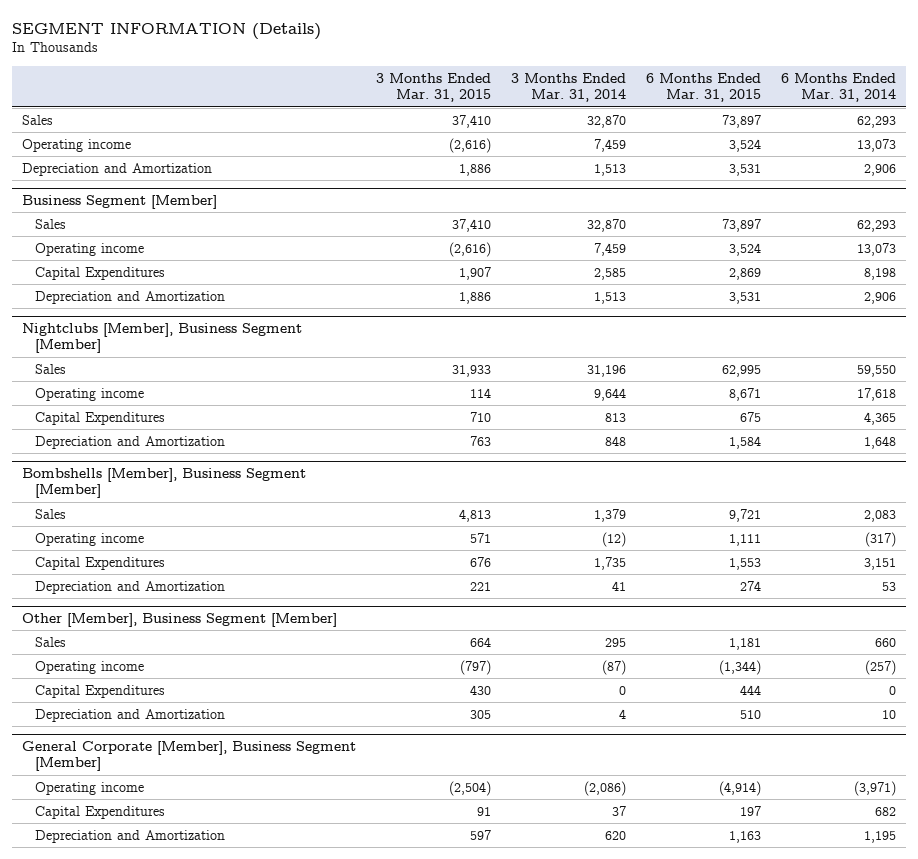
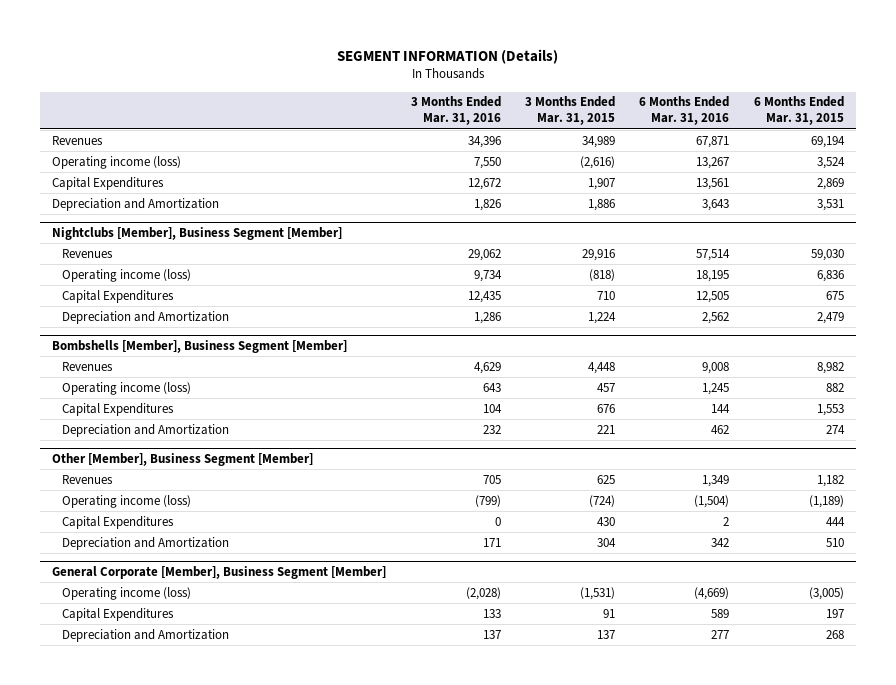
[511,73,627,103] 3 Months Ended Mar. 31, 2014 -> none
[781,73,897,103] 6 Months Ended Mar. 31, 2014 -> none
none -> [410,96,501,126] 3 Months Ended Mar. 31, 2016
none -> [639,96,730,126] 6 Months Ended Mar. 31, 2016
[22,114,54,125] Sales -> none
[22,162,213,176] Depreciation and Amortization -> none
[22,195,218,210] Business Segment [Member] -> none
[35,218,67,229] Sales -> none
[35,242,145,256] Operating income -> none
none -> [52,135,104,145] Revenues
[22,138,132,152] Operating income -> [52,155,182,169] Operating income (loss)
[35,363,67,374] Sales -> none
none -> [62,248,114,258] Revenues
[35,387,145,401] Operating income -> [62,268,192,282] Operating income (loss)
[470,387,492,398] 114 -> [589,268,616,281] (818)
[729,387,762,401] 8,671 -> [816,269,844,282] 6,836
[470,435,492,446] 763 -> [588,311,617,324] 1,224
[729,435,762,449] 1,584 -> [816,311,844,324] 2,479
[35,508,67,519] Sales -> none
none -> [62,361,114,371] Revenues
[35,532,145,546] Operating income -> [62,381,192,395] Operating income (loss)
[470,532,492,543] 571 -> [597,382,616,392] 457
[729,533,762,546] 1,111 -> [825,382,844,392] 882
[35,636,67,647] Sales -> none
none -> [62,474,114,484] Revenues
[35,660,145,674] Operating income -> [62,494,192,508] Operating income (loss)
[460,659,492,675] (797) -> [589,494,616,507] (724)
[719,659,762,675] (1,344) -> [808,494,844,508] (1,189)
[470,709,492,719] 305 -> [597,537,617,547] 304
[35,781,145,795] Operating income -> [62,586,192,600] Operating income (loss)
[449,780,492,796] (2,504) -> [580,586,616,600] (1,531)
[719,780,762,796] (4,914) -> [808,586,844,600] (3,005)
[470,829,492,840] 597 -> [597,629,616,639] 137
[729,830,762,843] 1,163 -> [825,629,844,639] 268

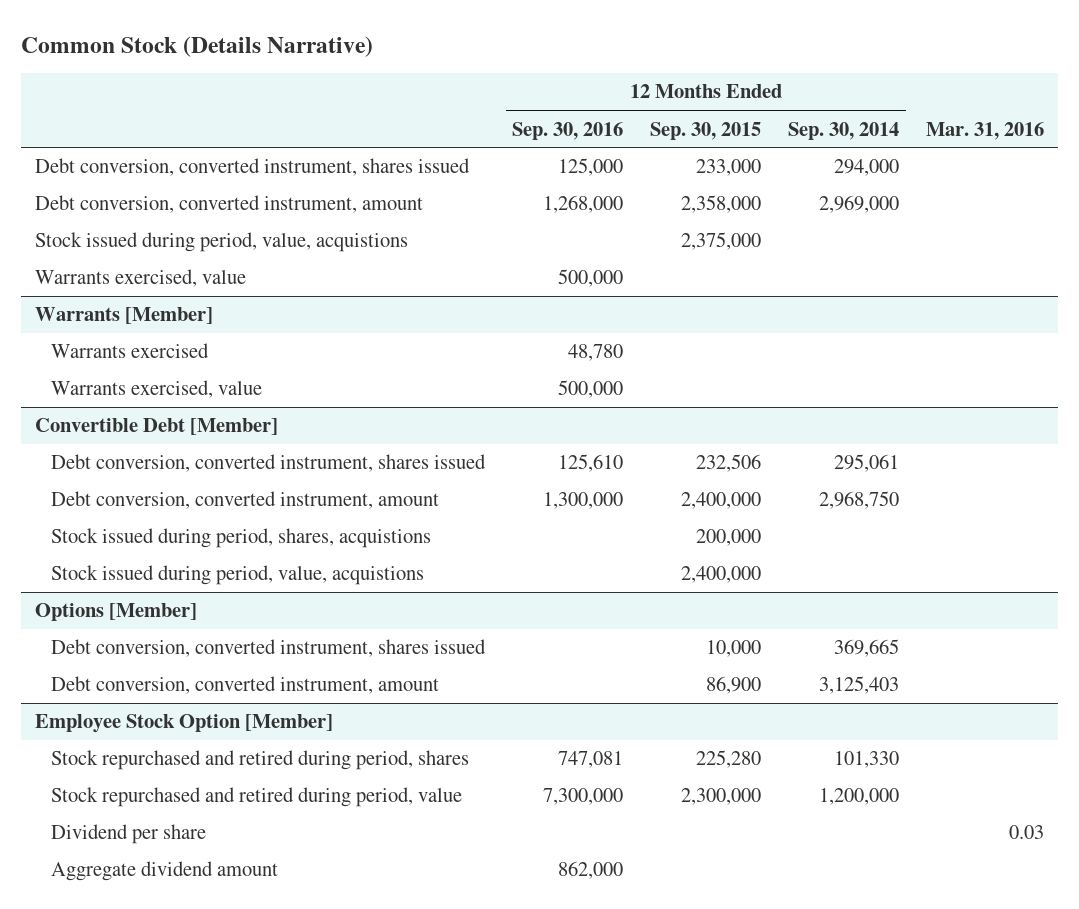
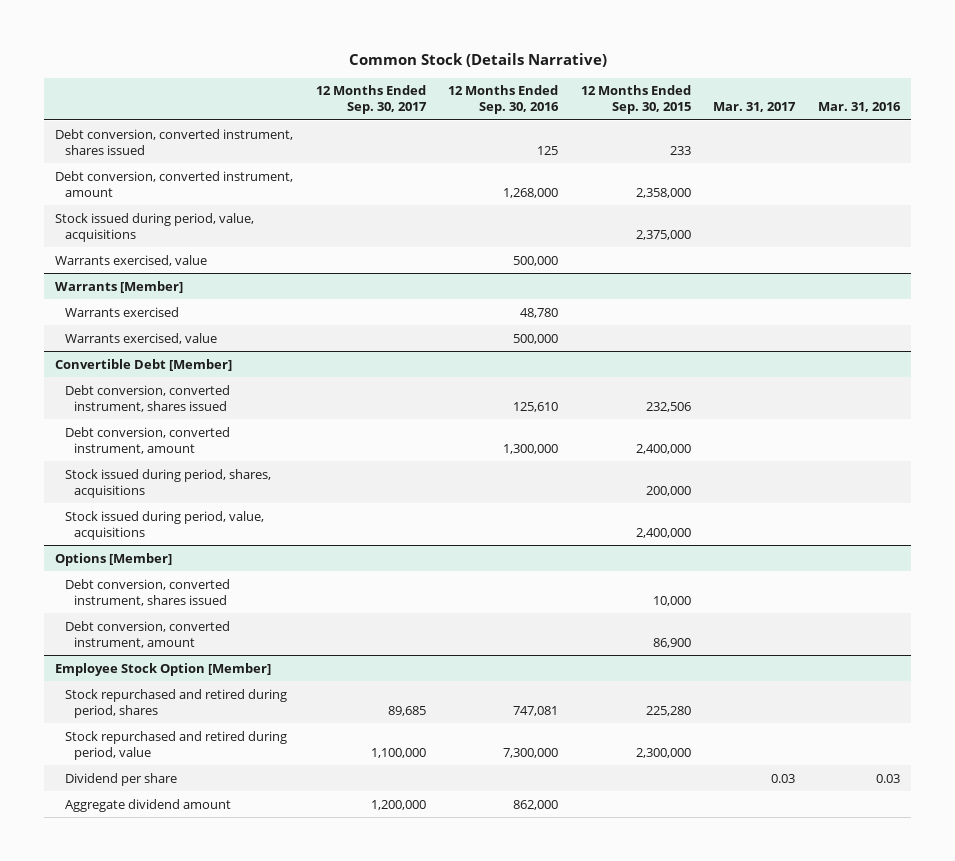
[788,121,900,140] Sep. 30, 2014 -> none
none -> [315,85,427,115] 12 Months Ended Sep. 30, 2017
none -> [713,102,797,113] Mar. 31, 2017
[558,158,624,177] 125,000 -> [537,145,559,155] 125
[696,159,762,177] 233,000 -> [669,145,691,155] 233
[34,232,408,253] Stock issued during period, value, acquistions -> [55,212,255,242] Stock issued during period, value, acquisitions
[51,528,432,549] Stock issued during period, shares, acquistions -> [64,468,271,498] Stock issued during period, shares, acquisitions
[51,565,425,586] Stock issued during period, value, acquistions -> [64,510,264,540] Stock issued during period, value, acquisitions

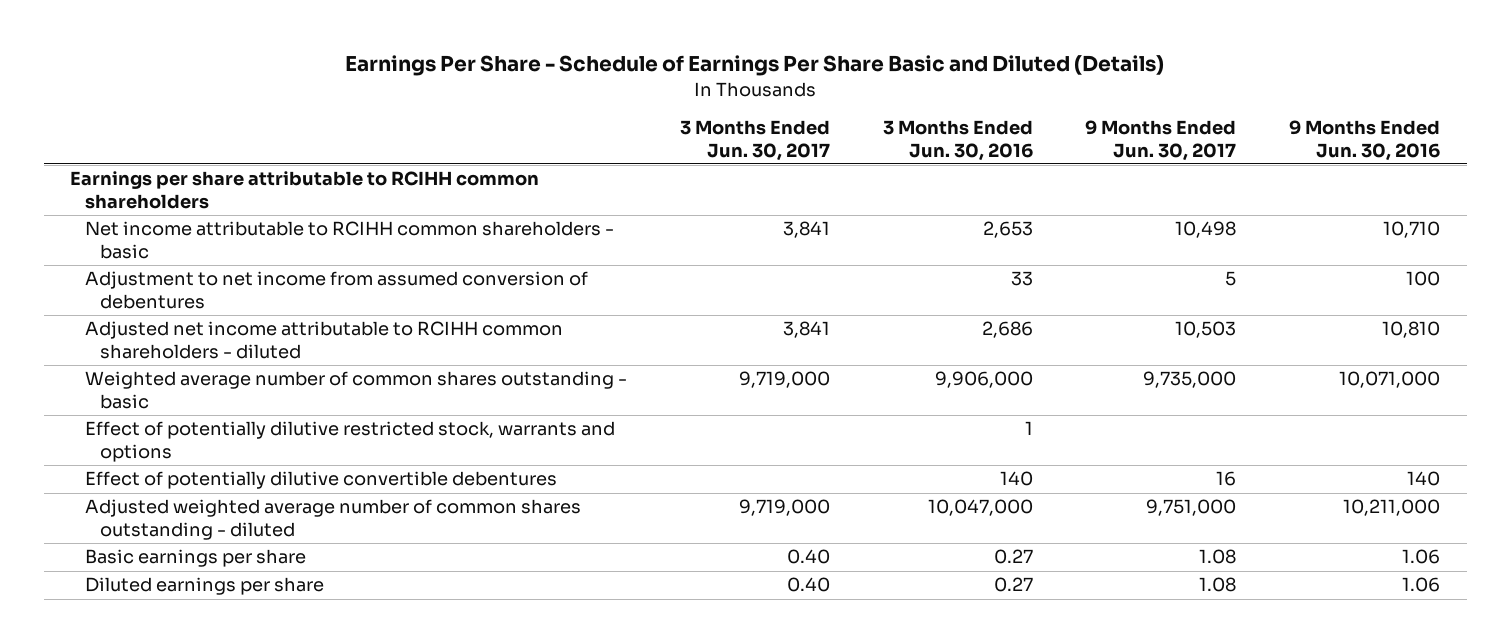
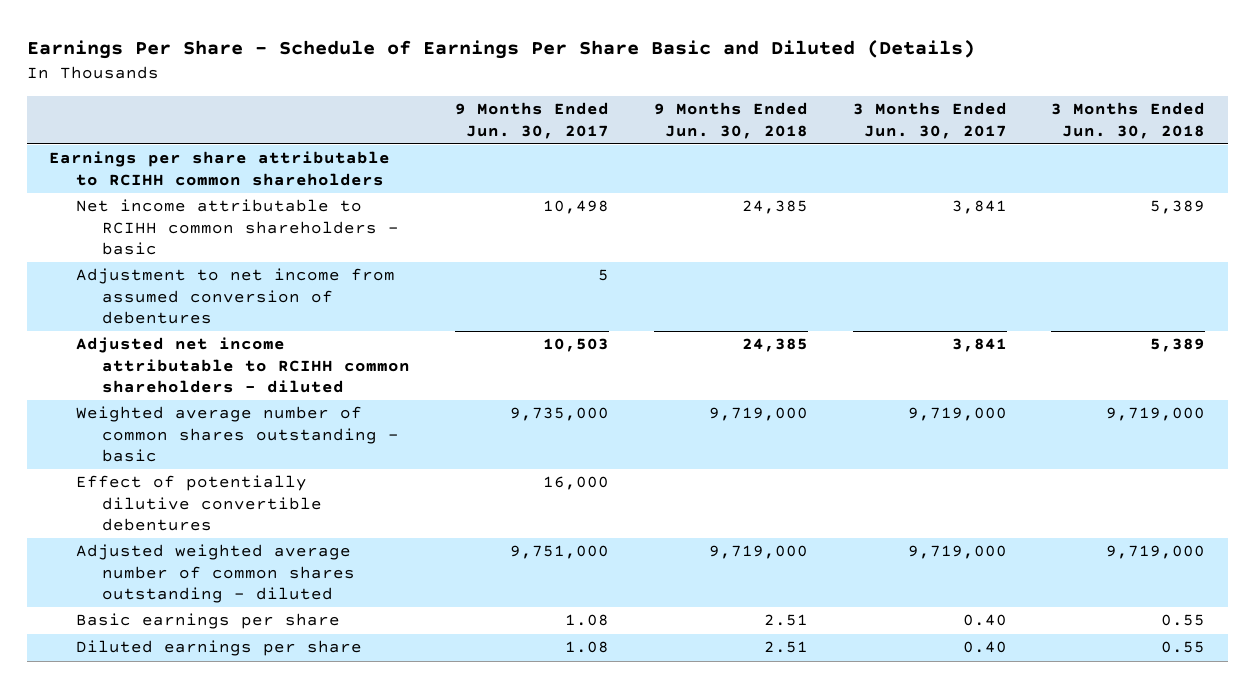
[882,120,1033,161] 3 Months Ended Jun. 30, 2016 -> none
[1289,120,1441,161] 9 Months Ended Jun. 30, 2016 -> none
none -> [653,102,808,139] 9 Months Ended Jun. 30, 2018
none -> [1051,102,1206,139] 3 Months Ended Jun. 30, 2018
[84,421,615,462] Effect of potentially dilutive restricted stock, warrants and options -> none
[1216,471,1237,487] 16 -> [543,476,610,491] 16,000

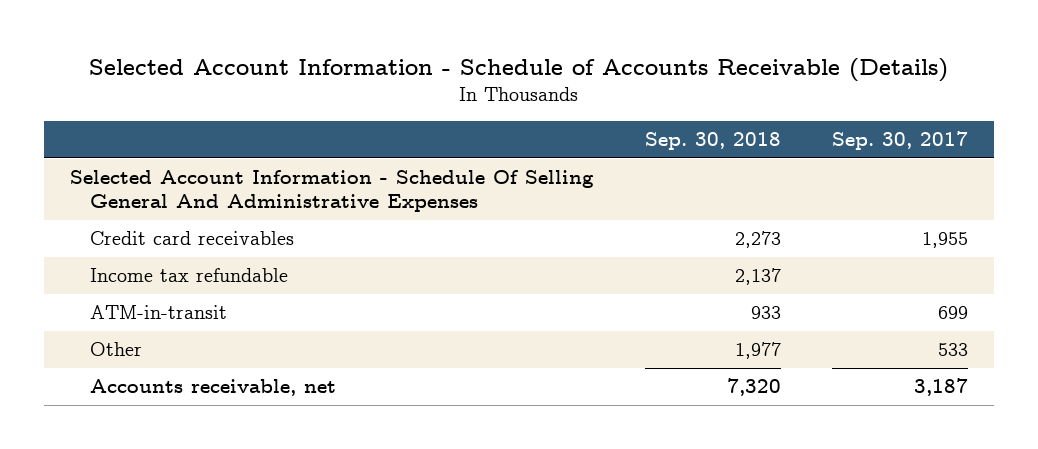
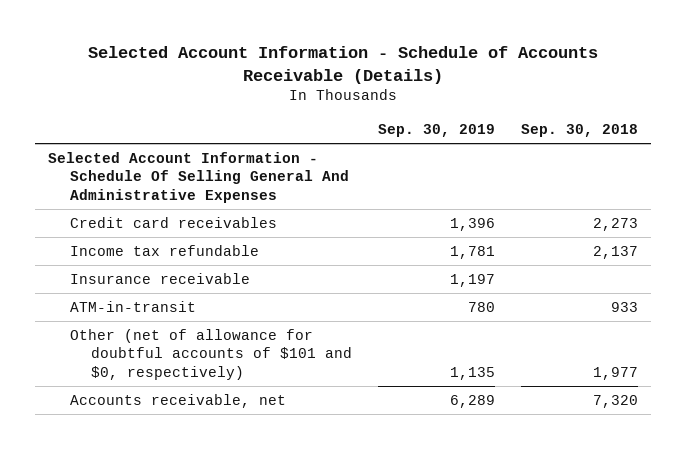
[832,130,969,150] Sep. 30, 2017 -> none
none -> [378,123,496,137] Sep. 30, 2019
none -> [69,272,250,284] Insurance receivable
[90,342,143,357] Other -> [69,328,353,380] Other (net of allowance for doubtful accounts of $101 and $0, respectively)

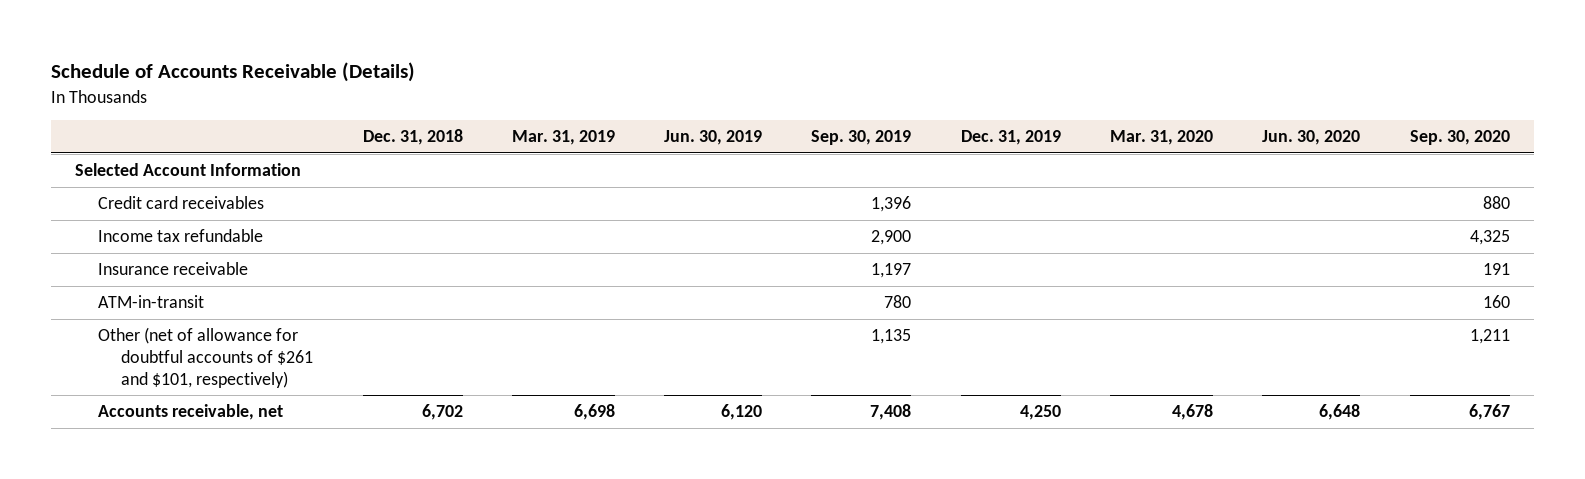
[88,46,599,84] Selected Account Information - Schedule of Accounts Receivable (Details) -> [50,62,415,83] Schedule of Accounts Receivable (Details)
[521,123,639,137] Sep. 30, 2018 -> none
none -> [362,129,463,146] Dec. 31, 2018
none -> [511,130,615,146] Mar. 31, 2019
none -> [664,130,763,146] Jun. 30, 2019
none -> [960,130,1061,146] Dec. 31, 2019
none -> [1109,130,1213,146] Mar. 31, 2020
none -> [1262,130,1361,146] Jun. 30, 2020
none -> [1409,130,1510,146] Sep. 30, 2020
[48,151,349,203] Selected Account Information - Schedule Of Selling General And Administrative Expenses -> none
none -> [75,163,302,177] Selected Account Information
[450,245,496,259] 1,781 -> [871,230,912,246] 2,900
[69,328,353,380] Other (net of allowance for doubtful accounts of $101 and $0, respectively) -> [98,327,314,388] Other (net of allowance for doubtful accounts of $261 and $101, respectively)
[450,394,496,408] 6,289 -> [870,404,912,421] 7,408

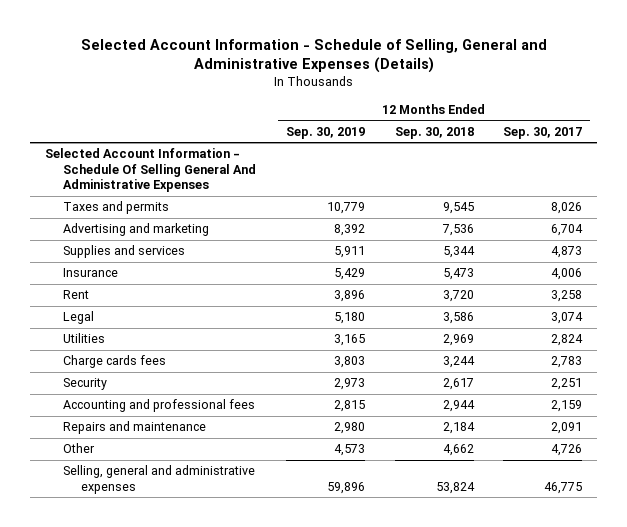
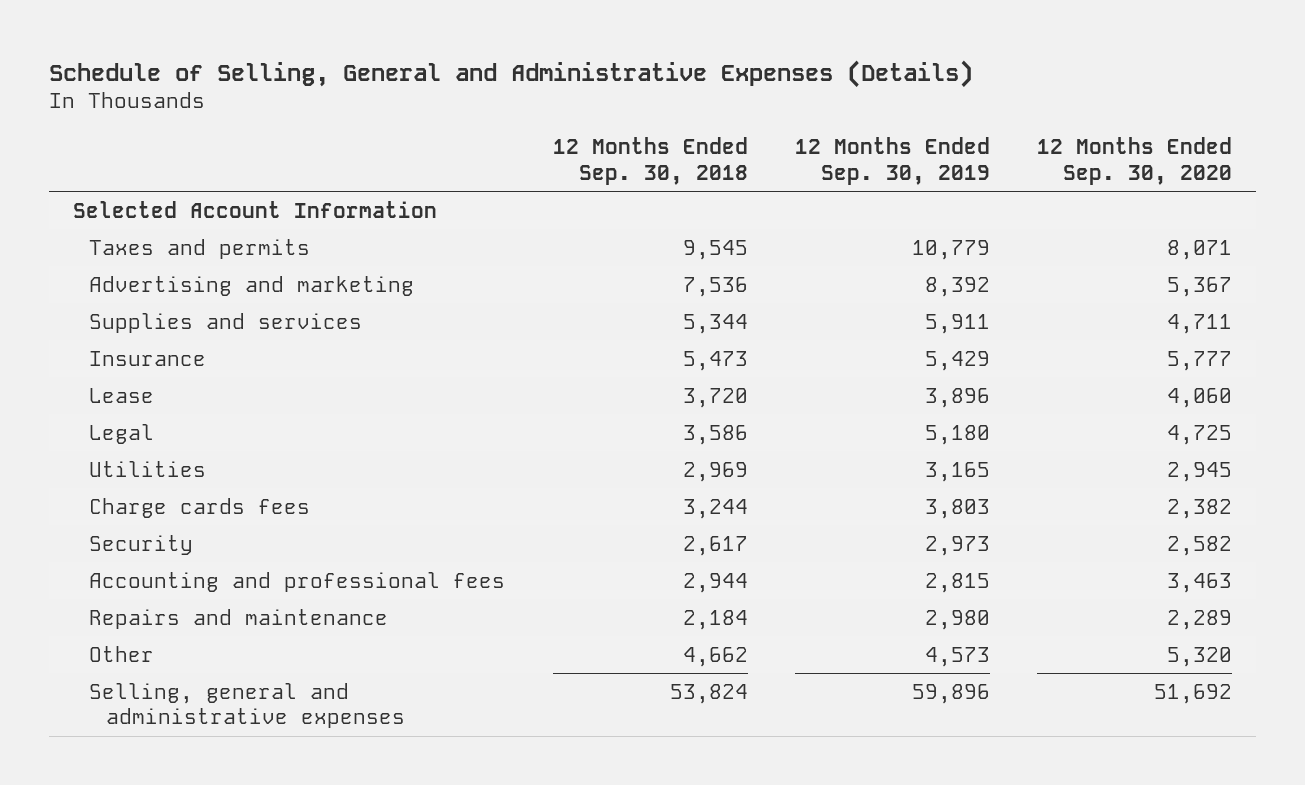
[80,38,547,74] Selected Account Information - Schedule of Selling, General and Administrative Expenses (Details) -> [49,59,974,88] Schedule of Selling, General and Administrative Expenses (Details)
[503,127,583,140] Sep. 30, 2017 -> none
none -> [1037,137,1233,185] 12 Months Ended Sep. 30, 2020
[44,148,257,193] Selected Account Information - Schedule Of Selling General And Administrative Expenses -> none
none -> [72,200,437,218] Selected Account Information
[63,290,90,300] Rent -> [89,387,155,403] Lease

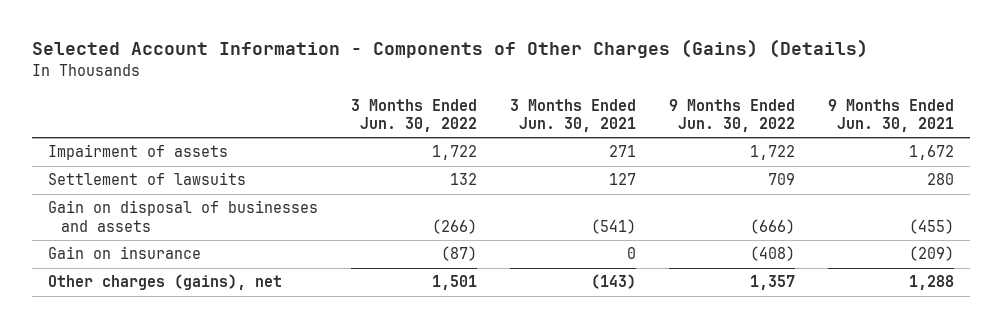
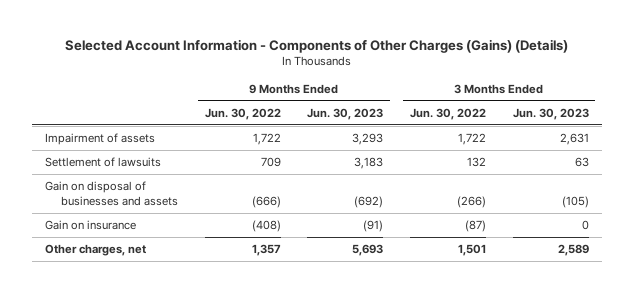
[510,98,637,132] 3 Months Ended Jun. 30, 2021 -> none
[827,98,954,132] 9 Months Ended Jun. 30, 2021 -> none
none -> [307,108,384,121] Jun. 30, 2023
none -> [512,108,589,121] Jun. 30, 2023
[48,274,283,291] Other charges (gains), net -> [44,244,146,257] Other charges, net

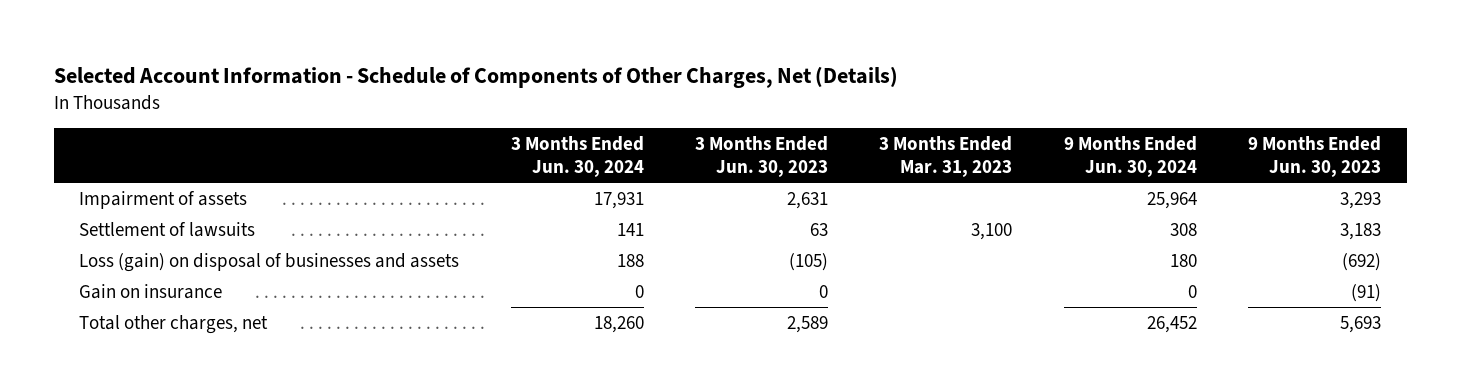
[64,38,568,53] Selected Account Information - Components of Other Charges (Gains) (Details) -> [53,66,898,89] Selected Account Information - Schedule of Components of Other Charges, Net (Details)
[204,108,281,121] Jun. 30, 2022 -> none
[409,108,486,121] Jun. 30, 2022 -> none
none -> [510,136,644,178] 3 Months Ended Jun. 30, 2024
none -> [879,136,1013,178] 3 Months Ended Mar. 31, 2023
none -> [1063,136,1197,178] 9 Months Ended Jun. 30, 2024
[44,181,178,206] Gain on disposal of businesses and assets -> [79,253,460,273] Loss (gain) on disposal of businesses and assets
[44,244,146,257] Other charges, net -> [79,315,269,335] Total other charges, net

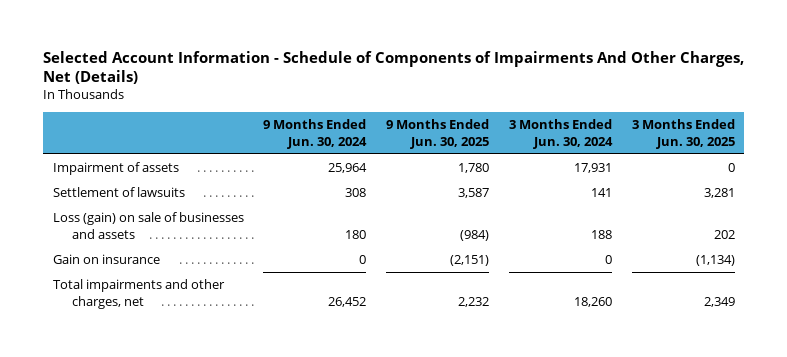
[53,66,898,89] Selected Account Information - Schedule of Components of Other Charges, Net (Details) -> [42,50,744,85] Selected Account Information - Schedule of Components of Impairments And Other Charges, Net (Details)
[695,136,829,178] 3 Months Ended Jun. 30, 2023 -> none
[879,136,1013,178] 3 Months Ended Mar. 31, 2023 -> none
[1248,136,1382,178] 9 Months Ended Jun. 30, 2023 -> none
none -> [386,119,490,149] 9 Months Ended Jun. 30, 2025
none -> [631,119,735,149] 3 Months Ended Jun. 30, 2025
[79,253,460,273] Loss (gain) on disposal of businesses and assets -> [52,212,244,239] Loss (gain) on sale of businesses and assets
[79,315,269,335] Total other charges, net -> [52,279,225,309] Total impairments and other charges, net

